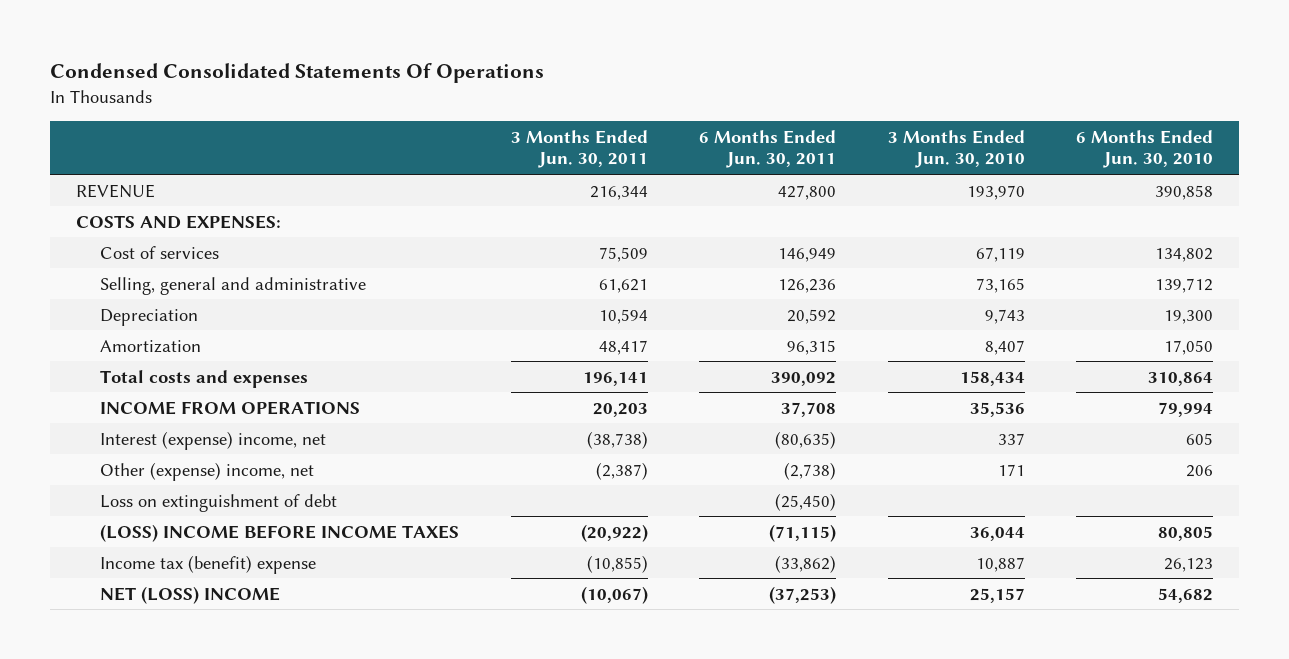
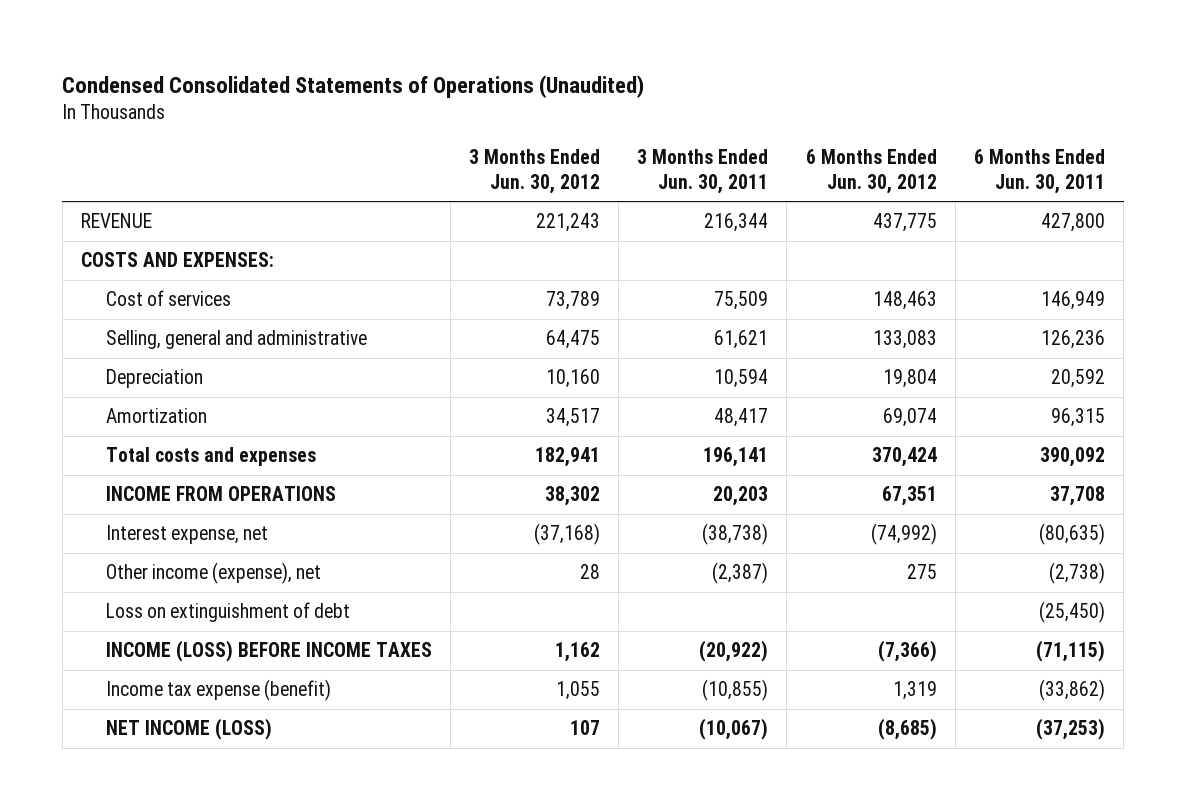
[49,63,544,84] Condensed Consolidated Statements Of Operations -> [62,74,645,98] Condensed Consolidated Statements of Operations (Unaudited)
[887,129,1025,169] 3 Months Ended Jun. 30, 2010 -> none
[1076,129,1214,169] 6 Months Ended Jun. 30, 2010 -> none
none -> [468,149,600,194] 3 Months Ended Jun. 30, 2012
none -> [805,149,937,194] 6 Months Ended Jun. 30, 2012
[100,430,327,450] Interest (expense) income, net -> [105,525,268,545] Interest expense, net
[100,461,315,481] Other (expense) income, net -> [105,562,321,585] Other income (expense), net
[100,523,460,542] (LOSS) INCOME BEFORE INCOME TAXES -> [105,640,432,663] INCOME (LOSS) BEFORE INCOME TAXES
[100,554,317,574] Income tax (benefit) expense -> [105,679,331,702] Income tax expense (benefit)
[100,585,281,604] NET (LOSS) INCOME -> [105,718,272,741] NET INCOME (LOSS)

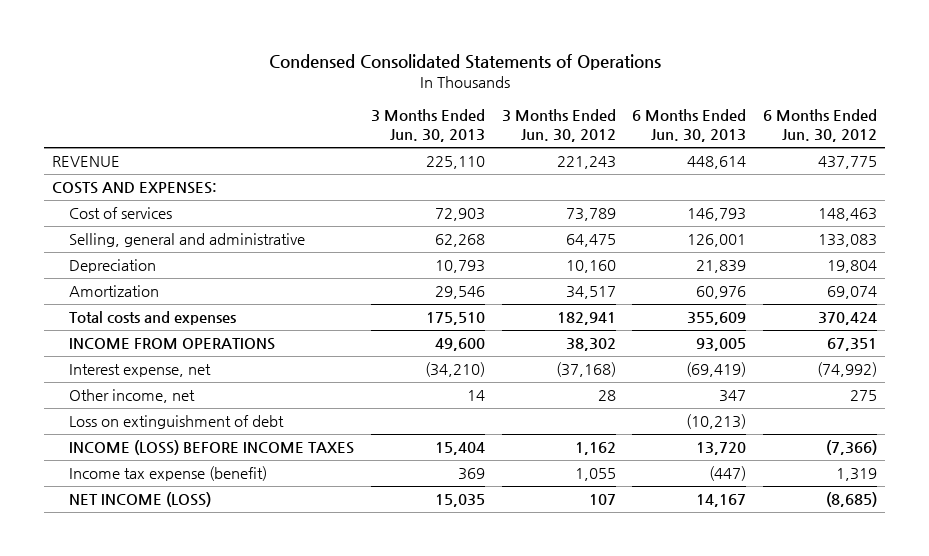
[62,74,645,98] Condensed Consolidated Statements of Operations (Unaudited) -> [268,54,661,71] Condensed Consolidated Statements of Operations
[637,149,769,194] 3 Months Ended Jun. 30, 2011 -> none
[973,149,1105,194] 6 Months Ended Jun. 30, 2011 -> none
none -> [370,109,485,143] 3 Months Ended Jun. 30, 2013
none -> [632,109,747,143] 6 Months Ended Jun. 30, 2013
[105,562,321,585] Other income (expense), net -> [69,389,196,404] Other income, net

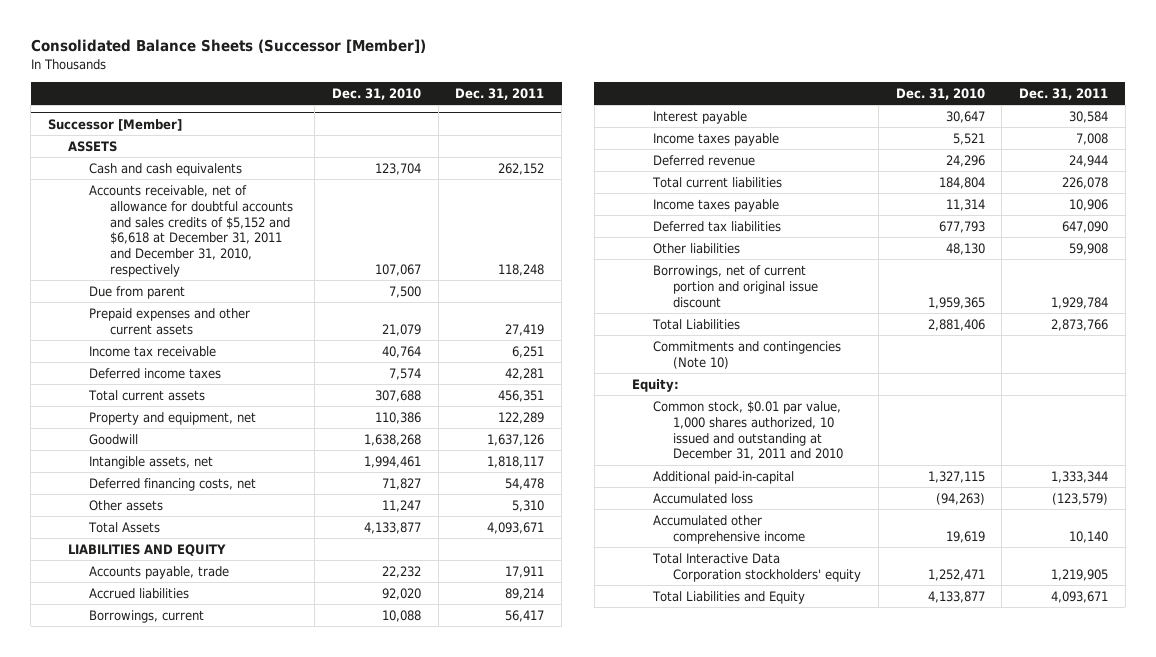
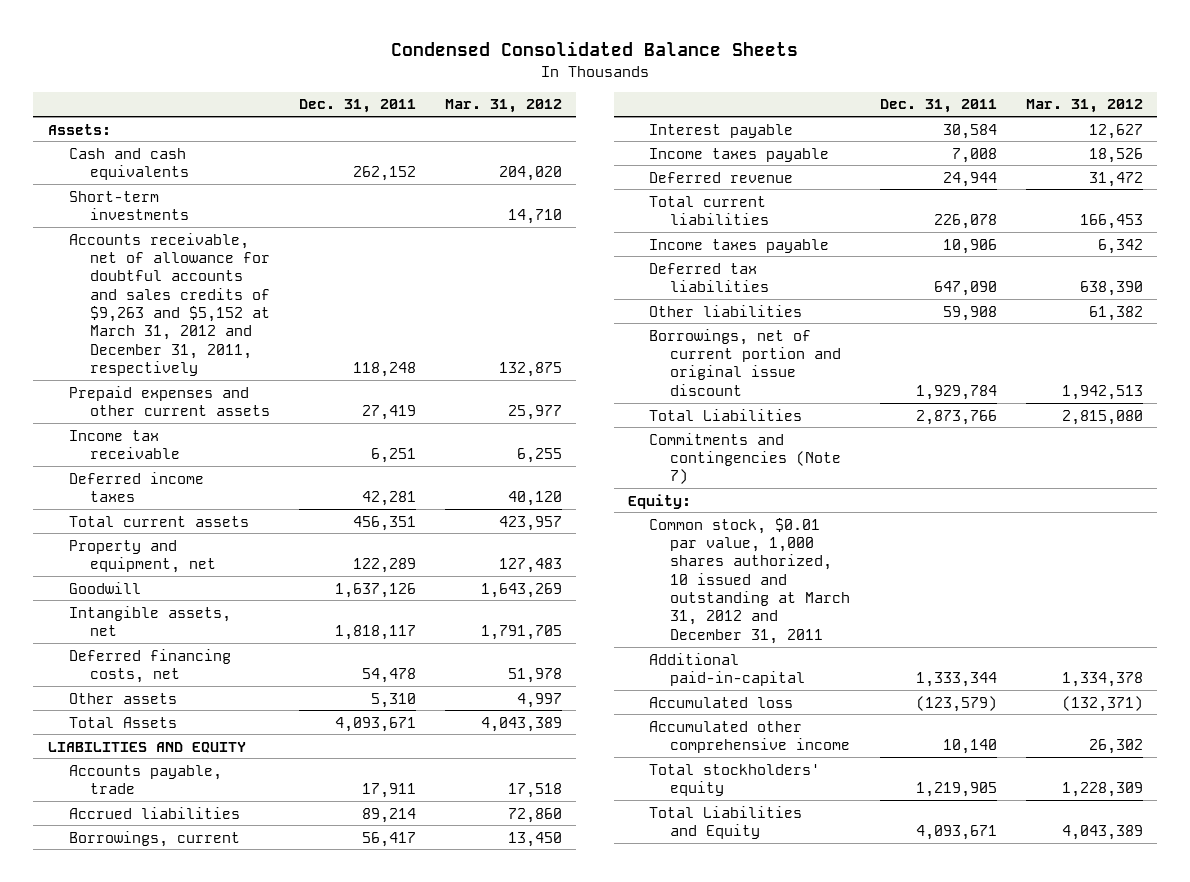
[30,38,426,53] Consolidated Balance Sheets (Successor [Member]) -> [391,41,799,57] Condensed Consolidated Balance Sheets
[331,87,421,100] Dec. 31, 2010 -> none
none -> [444,99,562,114] Mar. 31, 2012
[47,118,182,131] Successor [Member] -> none
[68,140,118,152] ASSETS -> [47,123,111,135] Assets:
[88,285,185,299] Due from parent -> none
none -> [68,190,189,220] Short-term investments
[88,184,293,278] Accounts receivable, net of allowance for doubtful accounts and sales credits of $5,152 and $6,618 at December 31, 2011 and December 31, 2010, respectively -> [68,232,270,376] Accounts receivable, net of allowance for doubtful accounts and sales credits of $9,263 and $5,152 at March 31, 2012 and December 31, 2011, respectively
[652,340,841,369] Commitments and contingencies (Note 10) -> [649,432,842,485] Commitments and contingencies (Note 7)
[652,400,844,461] Common stock, $0.01 par value, 1,000 shares authorized, 10 issued and outstanding at December 31, 2011 and 2010 -> [649,517,851,644] Common stock, $0.01 par value, 1,000 shares authorized, 10 issued and outstanding at March 31, 2012 and December 31, 2011
[651,552,862,582] Total Interactive Data Corporation stockholders' equity -> [649,763,821,796] Total stockholders' equity

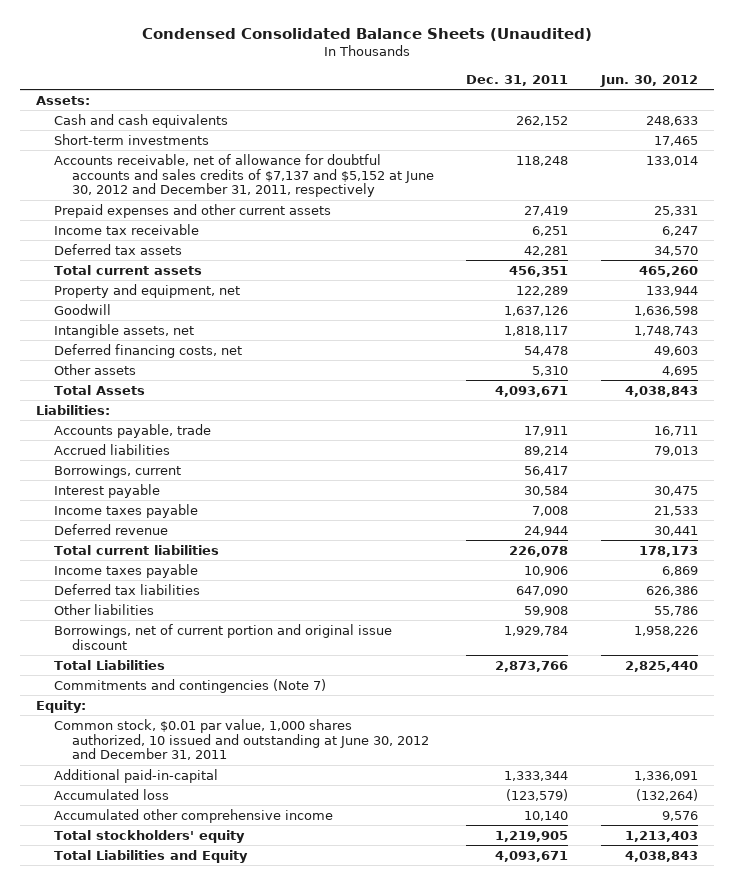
[391,41,799,57] Condensed Consolidated Balance Sheets -> [141,28,592,42] Condensed Consolidated Balance Sheets (Unaudited)
[444,99,562,114] Mar. 31, 2012 -> none
none -> [599,74,698,87] Jun. 30, 2012
[68,232,270,376] Accounts receivable, net of allowance for doubtful accounts and sales credits of $9,263 and $5,152 at March 31, 2012 and December 31, 2011, respectively -> [54,153,435,198] Accounts receivable, net of allowance for doubtful accounts and sales credits of $7,137 and $5,152 at June 30, 2012 and December 31, 2011, respectively
[68,471,204,502] Deferred income taxes -> [54,243,183,255] Deferred tax assets
[47,741,246,753] LIABILITIES AND EQUITY -> [35,404,110,415] Liabilities:
[649,517,851,644] Common stock, $0.01 par value, 1,000 shares authorized, 10 issued and outstanding at March 31, 2012 and December 31, 2011 -> [54,718,430,761] Common stock, $0.01 par value, 1,000 shares authorized, 10 issued and outstanding at June 30, 2012 and December 31, 2011

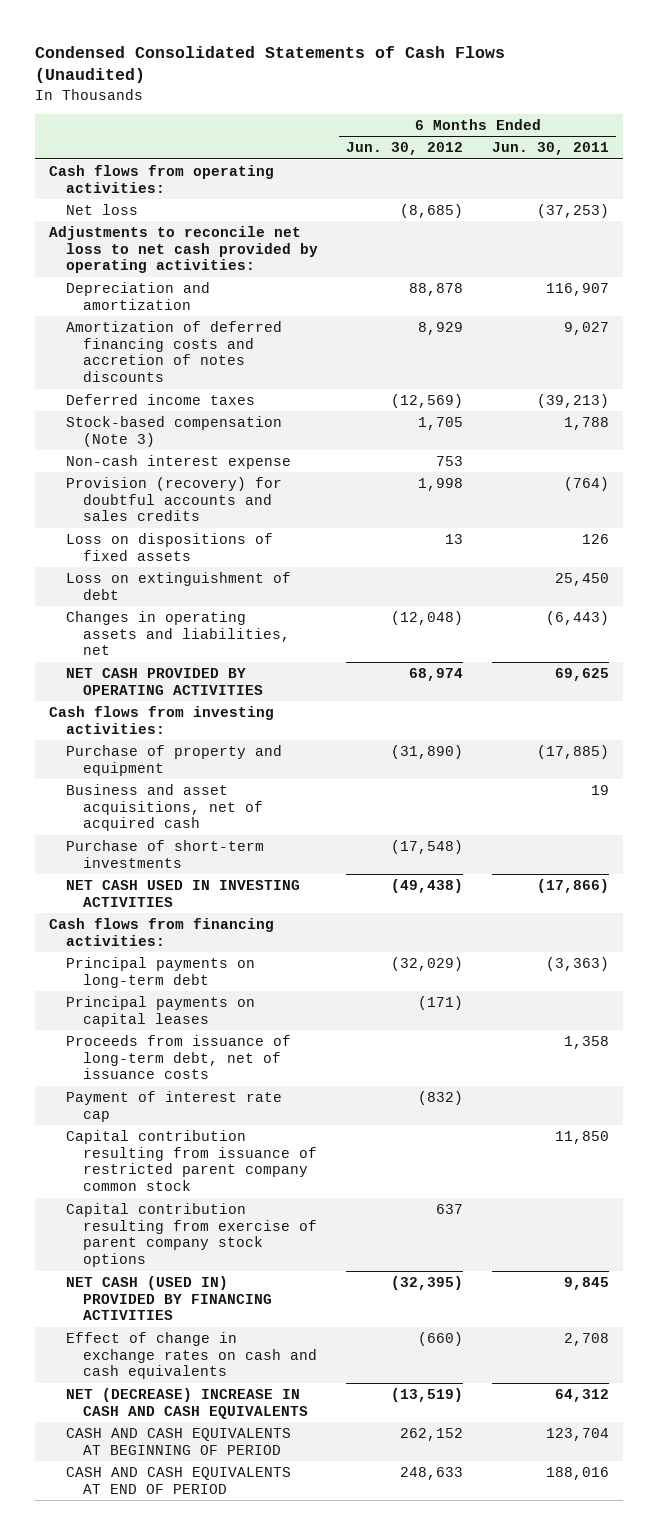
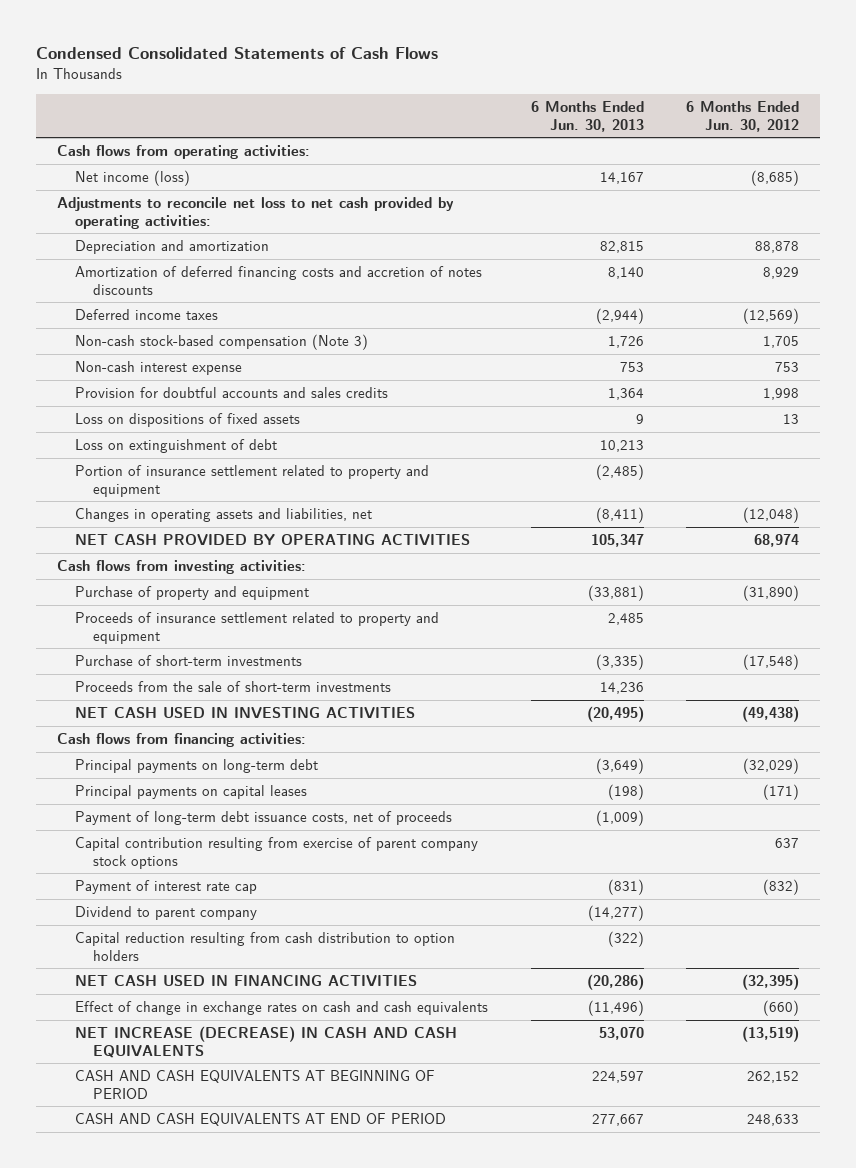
[35,45,506,84] Condensed Consolidated Statements of Cash Flows (Unaudited) -> [35,46,438,59] Condensed Consolidated Statements of Cash Flows
[491,142,609,156] Jun. 30, 2011 -> none
none -> [530,101,644,132] 6 Months Ended Jun. 30, 2013
[66,203,139,215] Net loss -> [75,170,191,187] Net income (loss)
[66,415,283,447] Stock-based compensation (Note 3) -> [75,334,369,351] Non-cash stock-based compensation (Note 3)
[66,476,283,522] Provision (recovery) for doubtful accounts and sales credits -> [75,387,389,399] Provision for doubtful accounts and sales credits
none -> [75,465,430,497] Portion of insurance settlement related to property and equipment
[66,783,264,832] Business and asset acquisitions, net of acquired cash -> none
none -> [75,612,440,644] Proceeds of insurance settlement related to property and equipment
none -> [75,681,392,693] Proceeds from the sale of short-term investments
[66,1129,318,1192] Capital contribution resulting from issuance of restricted parent company common stock -> none
[66,1034,292,1080] Proceeds from issuance of long-term debt, net of issuance costs -> [75,811,453,826] Payment of long-term debt issuance costs, net of proceeds
[66,1090,283,1122] Payment of interest rate cap -> [75,880,258,895] Payment of interest rate cap
none -> [75,906,258,921] Dividend to parent company
none -> [75,932,456,961] Capital reduction resulting from cash distribution to option holders
[66,1275,273,1321] NET CASH (USED IN) PROVIDED BY FINANCING ACTIVITIES -> [75,975,418,988] NET CASH USED IN FINANCING ACTIVITIES
[66,1387,309,1419] NET (DECREASE) INCREASE IN CASH AND CASH EQUIVALENTS -> [75,1026,458,1058] NET INCREASE (DECREASE) IN CASH AND CASH EQUIVALENTS

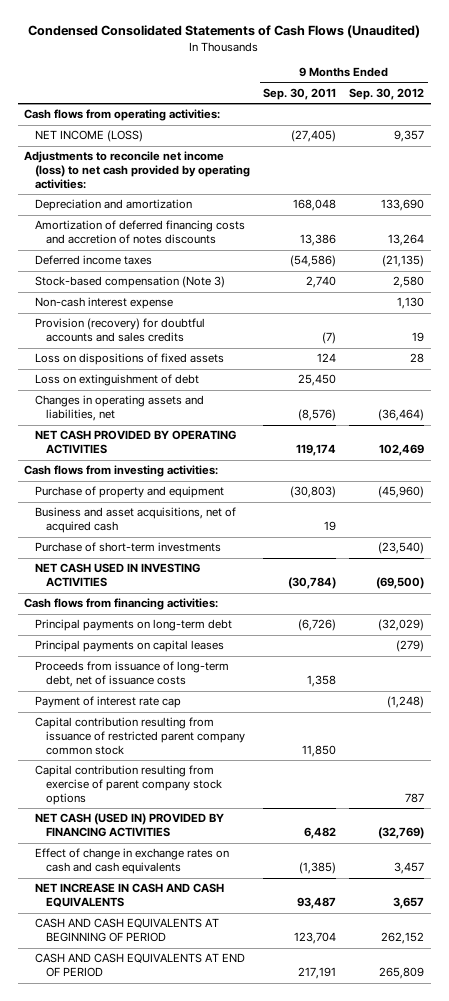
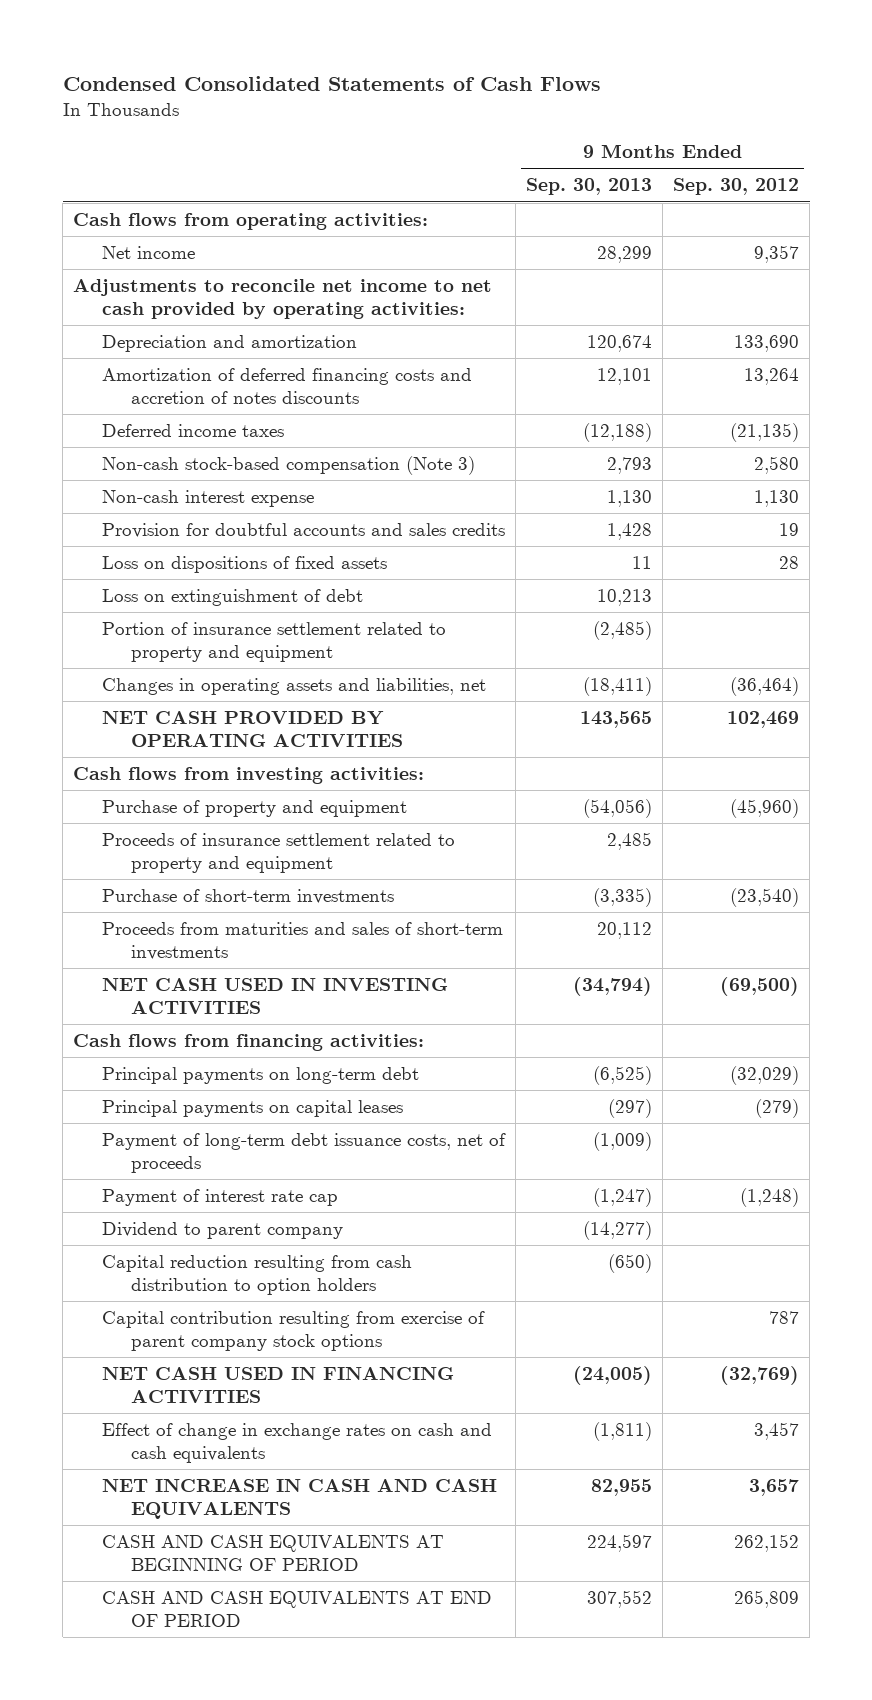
[28,25,421,39] Condensed Consolidated Statements of Cash Flows (Unaudited) -> [62,76,601,92] Condensed Consolidated Statements of Cash Flows
[263,87,337,100] Sep. 30, 2011 -> none
none -> [526,178,653,196] Sep. 30, 2013
[35,130,144,143] NET INCOME (LOSS) -> [102,246,196,260] Net income
[24,151,251,190] Adjustments to reconcile net income (loss) to net cash provided by operating activities: -> [73,279,493,319] Adjustments to reconcile net income to net cash provided by operating activities:
[35,276,226,289] Stock-based compensation (Note 3) -> [102,456,476,476] Non-cash stock-based compensation (Note 3)
[35,318,206,343] Provision (recovery) for doubtful accounts and sales credits -> [102,523,506,539] Provision for doubtful accounts and sales credits
none -> [102,622,447,662] Portion of insurance settlement related to property and equipment
[35,507,237,534] Business and asset acquisitions, net of acquired cash -> none
none -> [102,833,456,873] Proceeds of insurance settlement related to property and equipment
none -> [102,922,504,960] Proceeds from maturities and sales of short-term investments
[35,661,230,688] Proceeds from issuance of long-term debt, net of issuance costs -> [102,1133,507,1173] Payment of long-term debt issuance costs, net of proceeds
[35,717,246,756] Capital contribution resulting from issuance of restricted parent company common stock -> none
none -> [102,1222,344,1240] Dividend to parent company
none -> [102,1255,413,1295] Capital reduction resulting from cash distribution to option holders
[35,813,225,838] NET CASH (USED IN) PROVIDED BY FINANCING ACTIVITIES -> [102,1367,455,1403] NET CASH USED IN FINANCING ACTIVITIES

